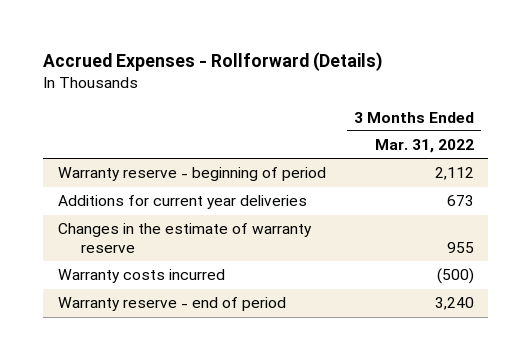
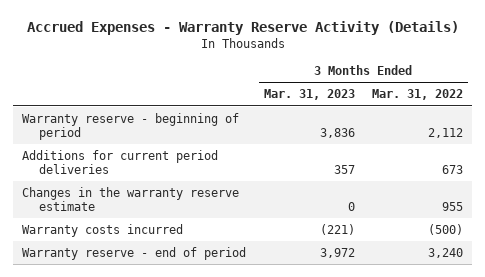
[43,52,384,72] Accrued Expenses - Rollforward (Details) -> [26,20,459,35] Accrued Expenses - Warranty Reserve Activity (Details)
none -> [263,89,355,101] Mar. 31, 2023
[57,195,307,210] Additions for current year deliveries -> [21,149,218,175] Additions for current period deliveries
[57,223,312,253] Changes in the estimate of warranty reserve -> [21,186,239,212] Changes in the warranty reserve estimate

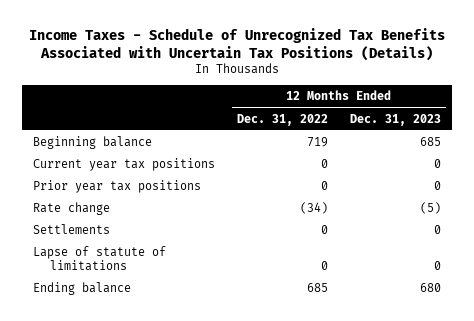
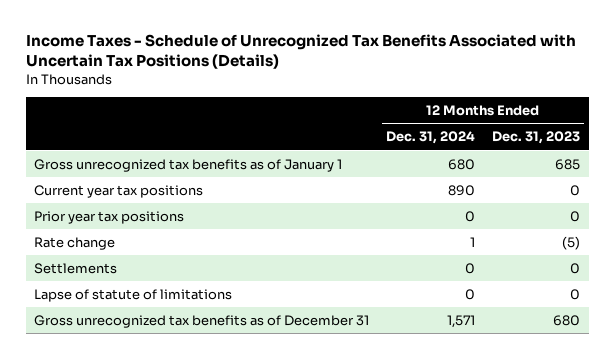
[237,113,329,126] Dec. 31, 2022 -> none
none -> [386,131,476,145] Dec. 31, 2024
[33,136,153,150] Beginning balance -> [34,158,343,172] Gross unrecognized tax benefits as of January 1
[33,282,132,296] Ending balance -> [34,314,370,328] Gross unrecognized tax benefits as of December 31

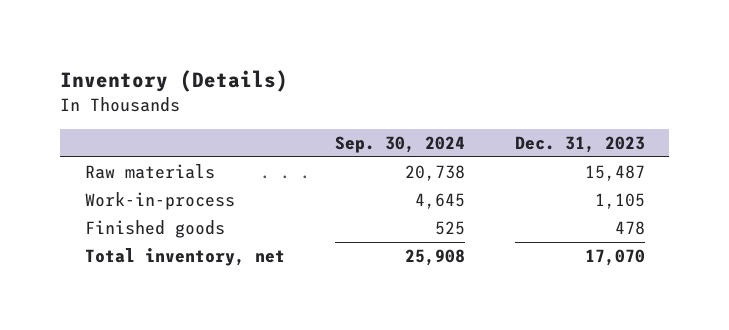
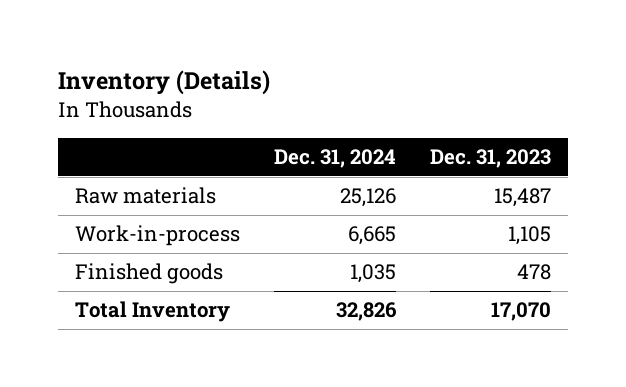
[334,135,465,153] Sep. 30, 2024 -> none
none -> [273,148,396,168] Dec. 31, 2024
[84,248,285,267] Total inventory, net -> [74,301,230,323] Total Inventory

